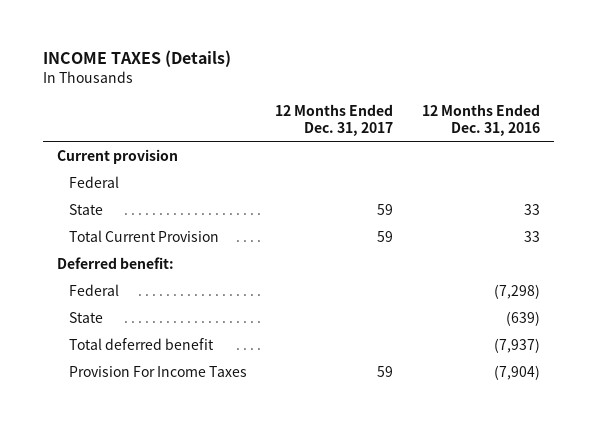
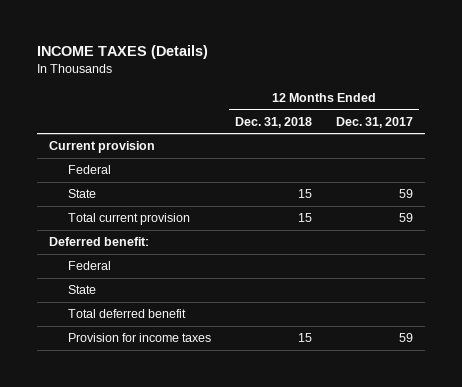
[422,103,541,136] 12 Months Ended Dec. 31, 2016 -> none
none -> [235,116,313,128] Dec. 31, 2018
[68,229,219,242] Total Current Provision -> [68,213,191,226] Total current provision
[68,365,247,377] Provision For Income Taxes -> [68,333,212,343] Provision for income taxes

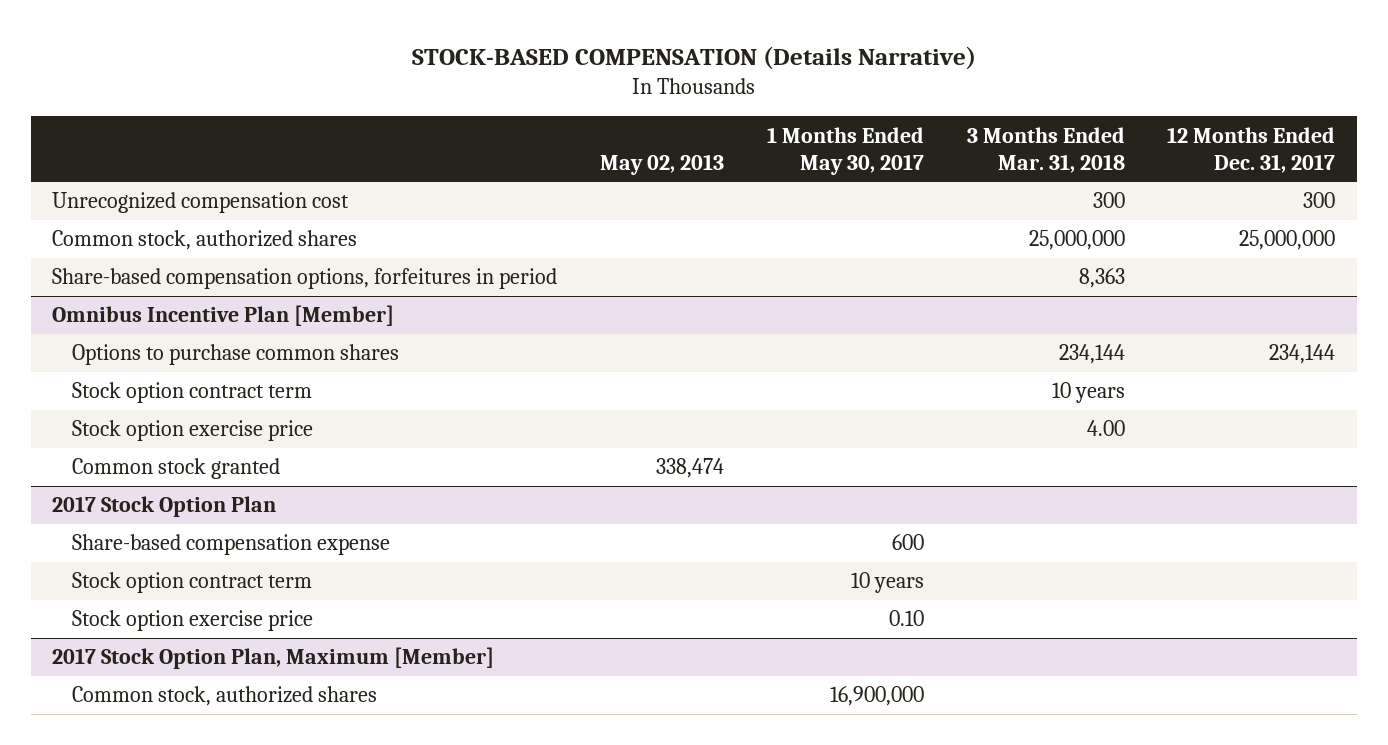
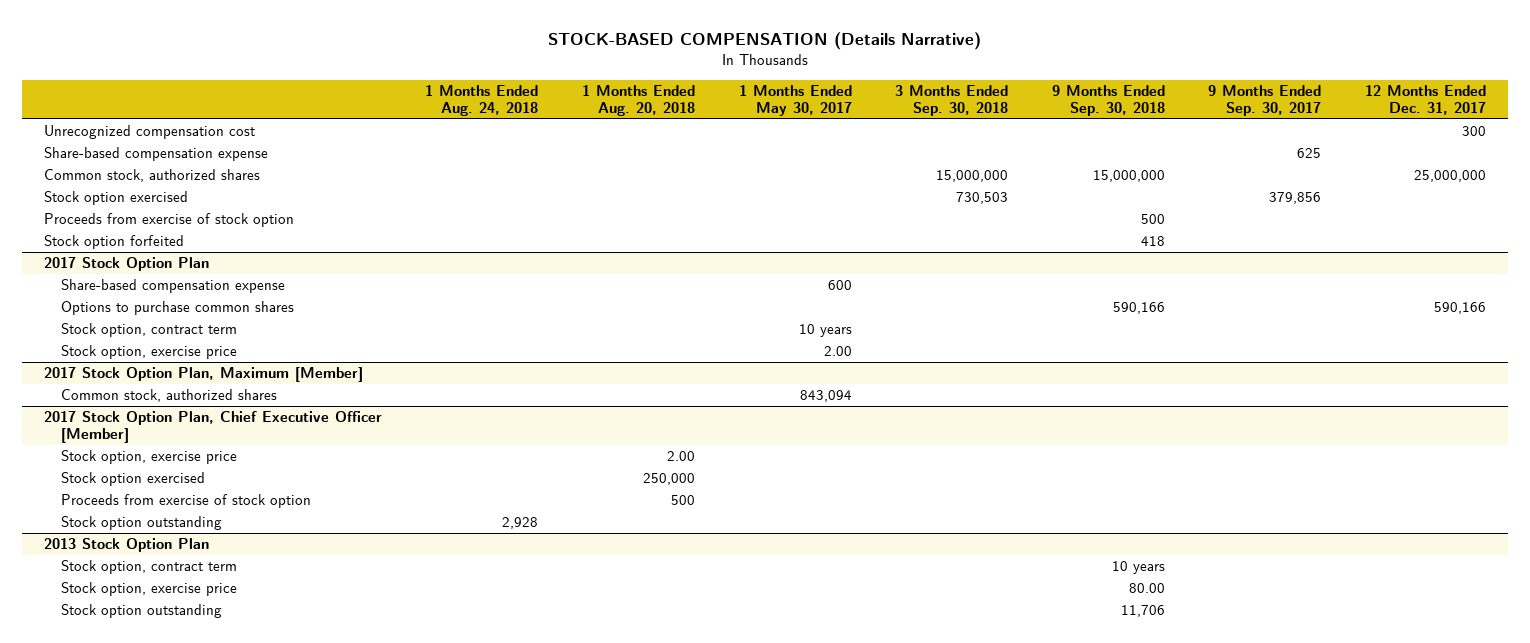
[600,154,725,176] May 02, 2013 -> none
[966,126,1125,174] 3 Months Ended Mar. 31, 2018 -> none
none -> [425,84,539,117] 1 Months Ended Aug. 24, 2018
none -> [581,84,695,117] 1 Months Ended Aug. 20, 2018
none -> [895,84,1009,117] 3 Months Ended Sep. 30, 2018
none -> [1051,84,1165,117] 9 Months Ended Sep. 30, 2018
none -> [1208,84,1322,117] 9 Months Ended Sep. 30, 2017
none -> [43,147,268,162] Share-based compensation expense
[52,268,558,290] Share-based compensation options, forfeitures in period -> none
[52,305,395,327] Omnibus Incentive Plan [Member] -> none
[71,344,399,366] Options to purchase common shares -> none
[71,382,312,404] Stock option contract term -> none
[71,420,313,442] Stock option exercise price -> none
[71,458,280,480] Common stock granted -> none
none -> [43,191,188,206] Stock option exercised
none -> [43,213,294,228] Proceeds from exercise of stock option
none -> [43,235,184,250] Stock option forfeited
none -> [60,301,294,316] Options to purchase common shares
[71,572,312,594] Stock option contract term -> [60,323,237,338] Stock option, contract term
[71,610,313,632] Stock option exercise price -> [60,345,237,360] Stock option, exercise price
[888,610,924,627] 0.10 -> [823,346,852,357] 2.00
[829,686,924,707] 16,900,000 -> [799,390,852,403] 843,094
none -> [43,411,382,444] 2017 Stock Option Plan, Chief Executive Officer [Member]
none -> [60,450,237,465] Stock option, exercise price
none -> [60,472,205,487] Stock option exercised
none -> [60,494,311,509] Proceeds from exercise of stock option
none -> [60,516,222,531] Stock option outstanding
none -> [43,538,209,553] 2013 Stock Option Plan
none -> [60,560,237,575] Stock option, contract term
none -> [60,582,237,597] Stock option, exercise price
none -> [60,604,222,619] Stock option outstanding

